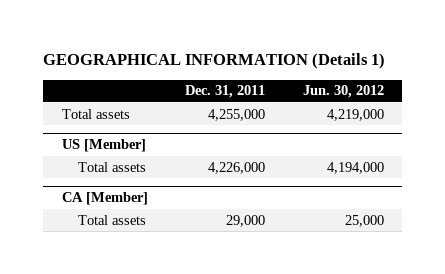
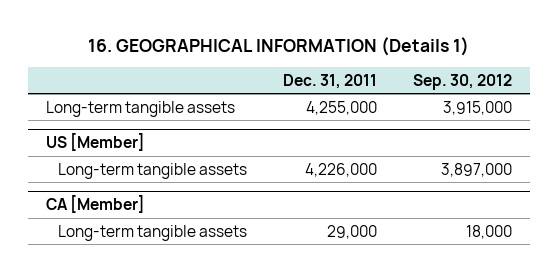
[42,53,385,70] GEOGRAPHICAL INFORMATION (Details 1) -> [87,36,469,56] 16. GEOGRAPHICAL INFORMATION (Details 1)
[302,85,384,99] Jun. 30, 2012 -> none
none -> [413,73,513,90] Sep. 30, 2012
[61,108,130,119] Total assets -> [45,100,235,117] Long-term tangible assets
[78,161,147,172] Total assets -> [57,162,247,179] Long-term tangible assets
[78,214,147,225] Total assets -> [57,224,247,241] Long-term tangible assets

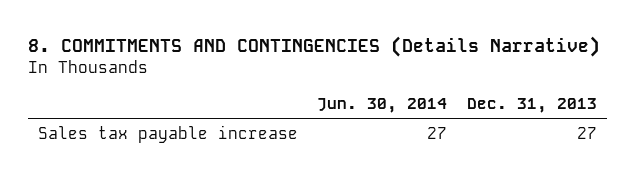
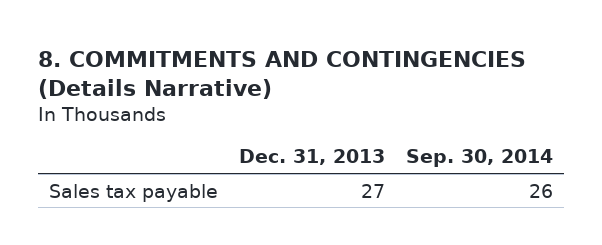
[317,98,448,114] Jun. 30, 2014 -> none
none -> [406,149,554,168] Sep. 30, 2014
[37,125,298,144] Sales tax payable increase -> [48,183,218,202] Sales tax payable

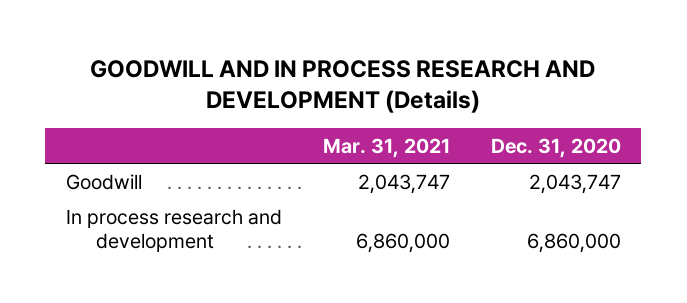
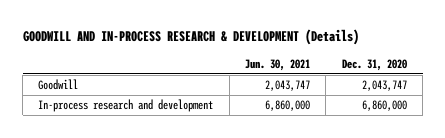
[90,59,596,114] GOODWILL AND IN PROCESS RESEARCH AND DEVELOPMENT (Details) -> [22,29,359,46] GOODWILL AND IN-PROCESS RESEARCH & DEVELOPMENT (Details)
[322,138,450,159] Mar. 31, 2021 -> none
none -> [245,58,311,71] Jun. 30, 2021
[65,208,282,252] In process research and development -> [38,99,214,113] In-process research and development

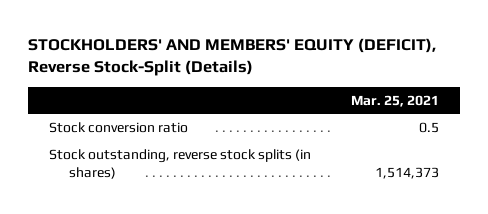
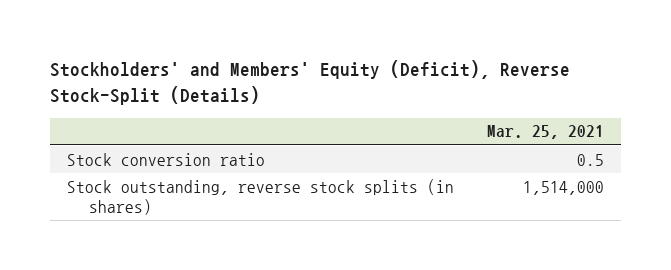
[28,38,437,77] STOCKHOLDERS' AND MEMBERS' EQUITY (DEFICIT), Reverse Stock-Split (Details) -> [49,60,570,106] Stockholders' and Members' Equity (Deficit), Reverse Stock-Split (Details)
[375,166,440,179] 1,514,373 -> [523,180,605,195] 1,514,000

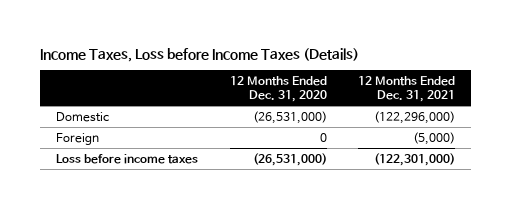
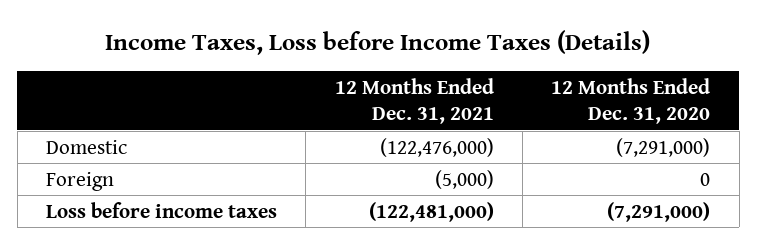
[252,110,327,124] (26,531,000) -> [616,137,711,157] (7,291,000)
[374,110,456,124] (122,296,000) -> [379,137,494,157] (122,476,000)
[252,152,327,166] (26,531,000) -> [607,201,711,222] (7,291,000)
[374,152,456,166] (122,301,000) -> [368,201,494,222] (122,481,000)

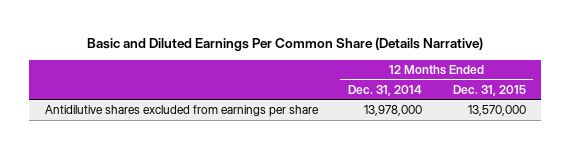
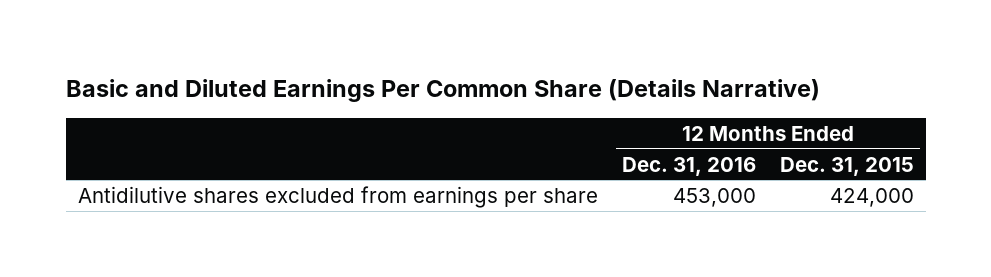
[348,84,423,96] Dec. 31, 2014 -> none
none -> [621,156,756,176] Dec. 31, 2016
[467,105,526,117] 13,570,000 -> [829,187,914,207] 424,000

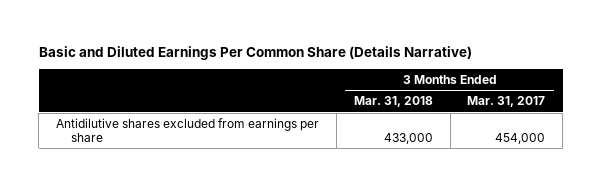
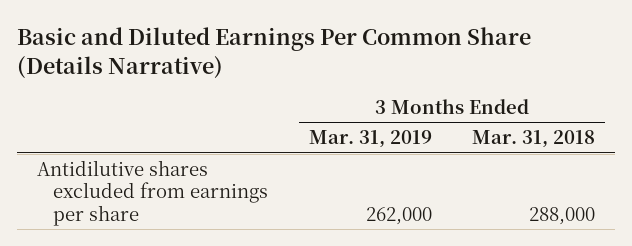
[467,96,546,108] Mar. 31, 2017 -> none
none -> [308,130,432,149] Mar. 31, 2019
[383,133,433,145] 433,000 -> [529,206,596,225] 288,000

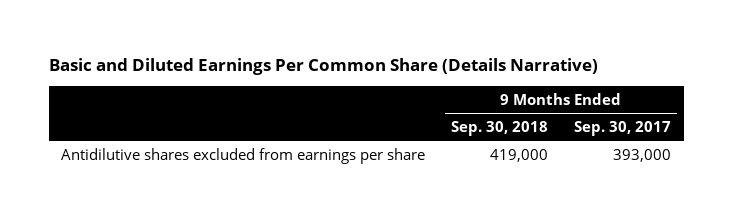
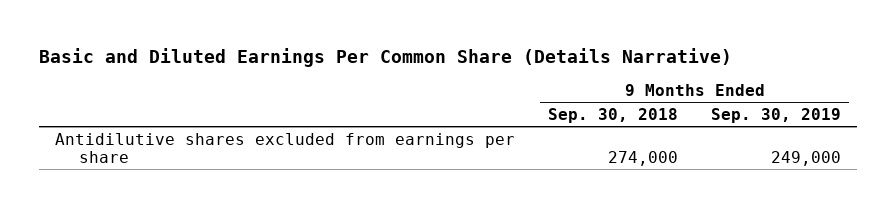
[573,120,671,136] Sep. 30, 2017 -> none
none -> [711,107,842,123] Sep. 30, 2019
[490,148,549,162] 419,000 -> [608,151,679,167] 274,000

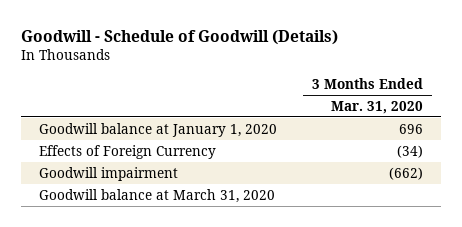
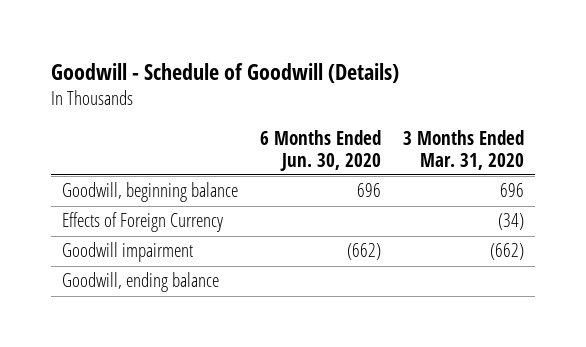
none -> [260,129,382,171] 6 Months Ended Jun. 30, 2020
[38,122,277,137] Goodwill balance at January 1, 2020 -> [61,182,238,203] Goodwill, beginning balance
[38,188,275,203] Goodwill balance at March 31, 2020 -> [61,272,219,293] Goodwill, ending balance

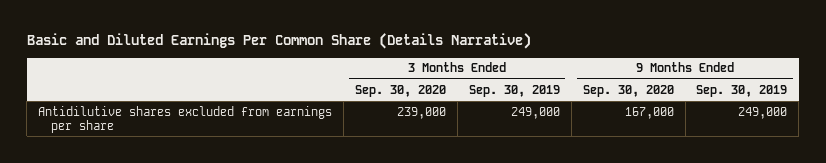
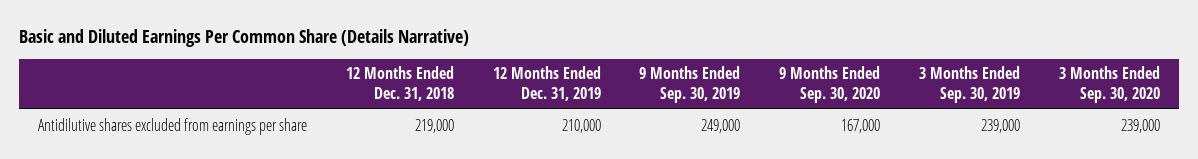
none -> [345,66,454,102] 12 Months Ended Dec. 31, 2018
none -> [492,66,601,102] 12 Months Ended Dec. 31, 2019
[510,106,560,119] 249,000 -> [980,118,1020,133] 239,000

